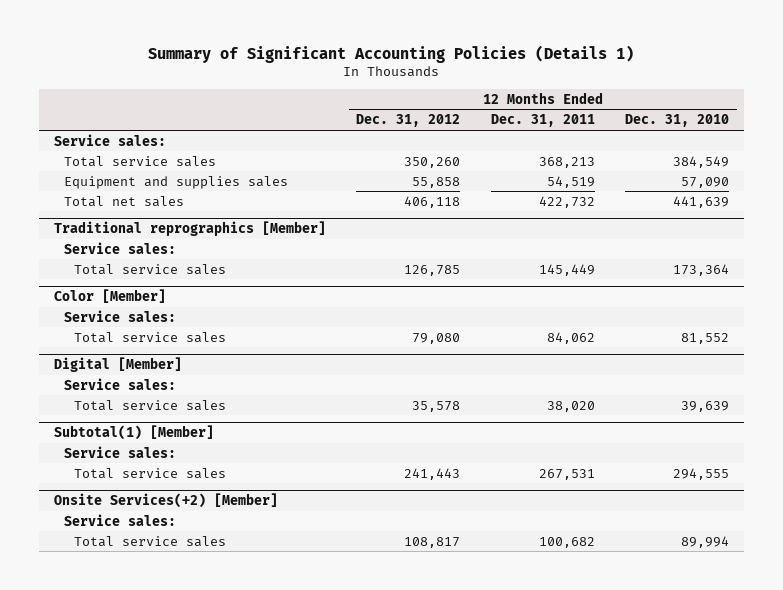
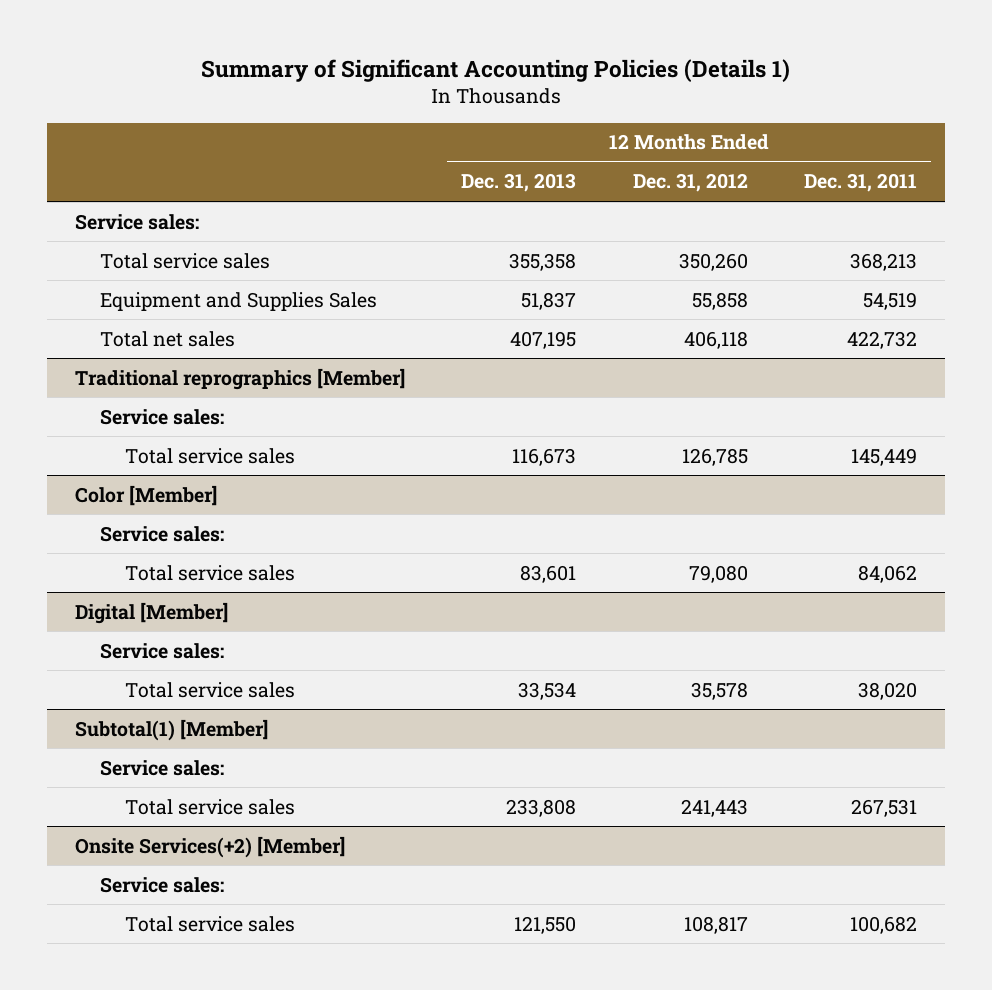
[624,114,729,128] Dec. 31, 2010 -> none
none -> [461,173,577,193] Dec. 31, 2013
[64,175,289,189] Equipment and supplies sales -> [99,291,377,311] Equipment and Supplies Sales

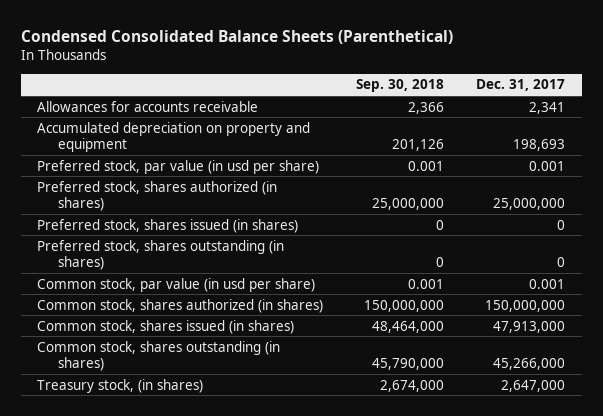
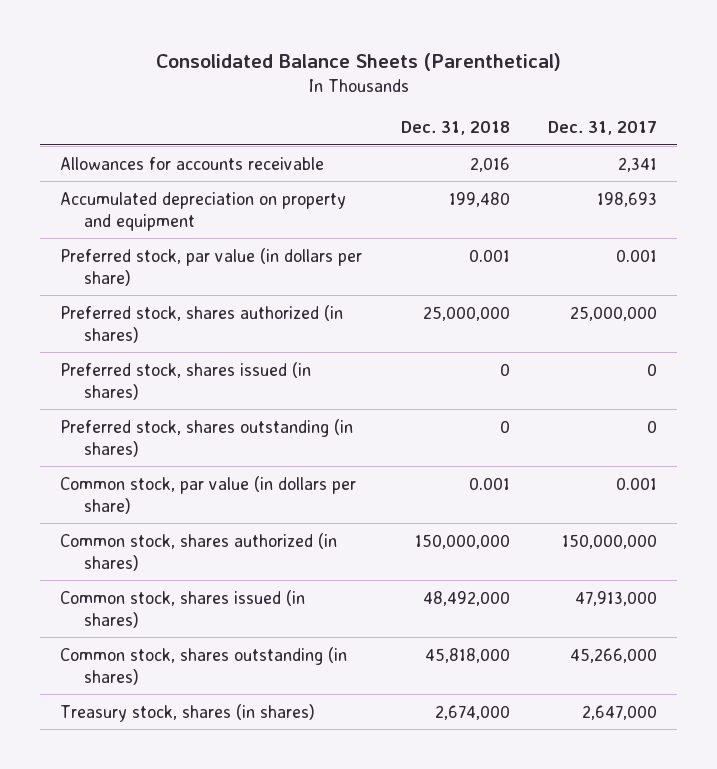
[20,29,453,44] Condensed Consolidated Balance Sheets (Parenthetical) -> [155,52,561,71] Consolidated Balance Sheets (Parenthetical)
[355,79,444,93] Sep. 30, 2018 -> none
none -> [400,120,510,135] Dec. 31, 2018
[37,159,320,174] Preferred stock, par value (in usd per share) -> [59,247,362,286] Preferred stock, par value (in dollars per share)
[37,277,316,292] Common stock, par value (in usd per share) -> [59,475,356,514] Common stock, par value (in dollars per share)
[37,378,204,393] Treasury stock, (in shares) -> [59,703,315,722] Treasury stock, shares (in shares)

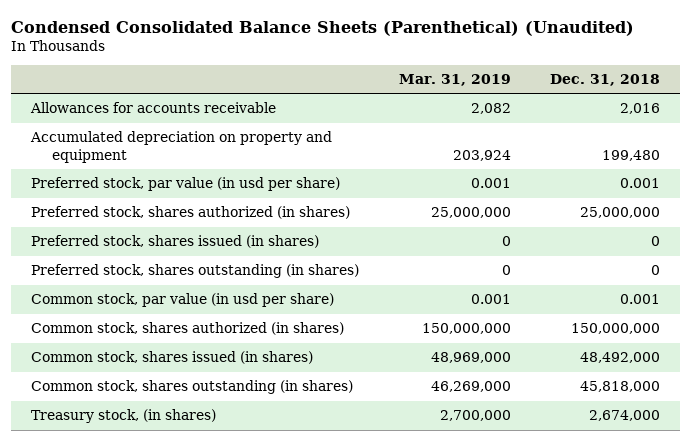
[155,52,561,71] Consolidated Balance Sheets (Parenthetical) -> [11,20,635,36] Condensed Consolidated Balance Sheets (Parenthetical) (Unaudited)
[548,120,658,135] Dec. 31, 2017 -> none
none -> [398,74,511,87] Mar. 31, 2019
[59,247,362,286] Preferred stock, par value (in dollars per share) -> [30,177,340,192] Preferred stock, par value (in usd per share)
[59,475,356,514] Common stock, par value (in dollars per share) -> [30,293,334,308] Common stock, par value (in usd per share)
[59,703,315,722] Treasury stock, shares (in shares) -> [30,409,216,424] Treasury stock, (in shares)

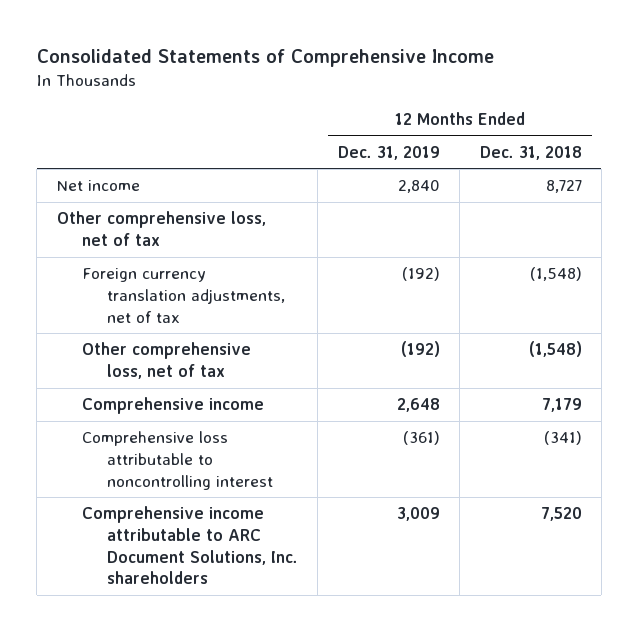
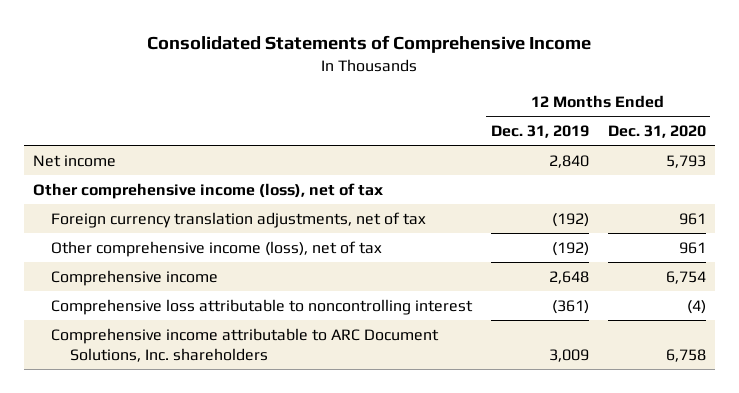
[479,145,582,160] Dec. 31, 2018 -> none
none -> [607,124,706,138] Dec. 31, 2020
[56,211,266,246] Other comprehensive loss, net of tax -> [33,182,384,199] Other comprehensive income (loss), net of tax
[81,342,251,379] Other comprehensive loss, net of tax -> [51,240,383,257] Other comprehensive income (loss), net of tax

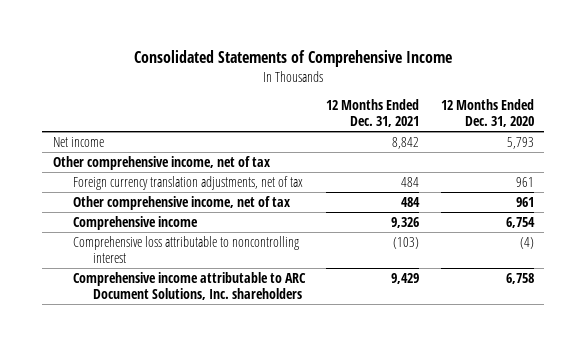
[491,124,590,138] Dec. 31, 2019 -> none
none -> [326,99,420,128] 12 Months Ended Dec. 31, 2021
[33,182,384,199] Other comprehensive income (loss), net of tax -> [52,155,270,170] Other comprehensive income, net of tax
[51,240,383,257] Other comprehensive income (loss), net of tax -> [73,195,291,210] Other comprehensive income, net of tax

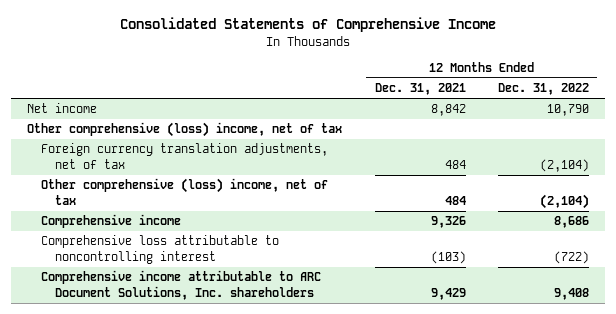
[440,99,534,128] 12 Months Ended Dec. 31, 2020 -> none
none -> [498,83,590,96] Dec. 31, 2022
[52,155,270,170] Other comprehensive income, net of tax -> [27,122,343,138] Other comprehensive (loss) income, net of tax
[73,195,291,210] Other comprehensive income, net of tax -> [40,178,328,205] Other comprehensive (loss) income, net of tax

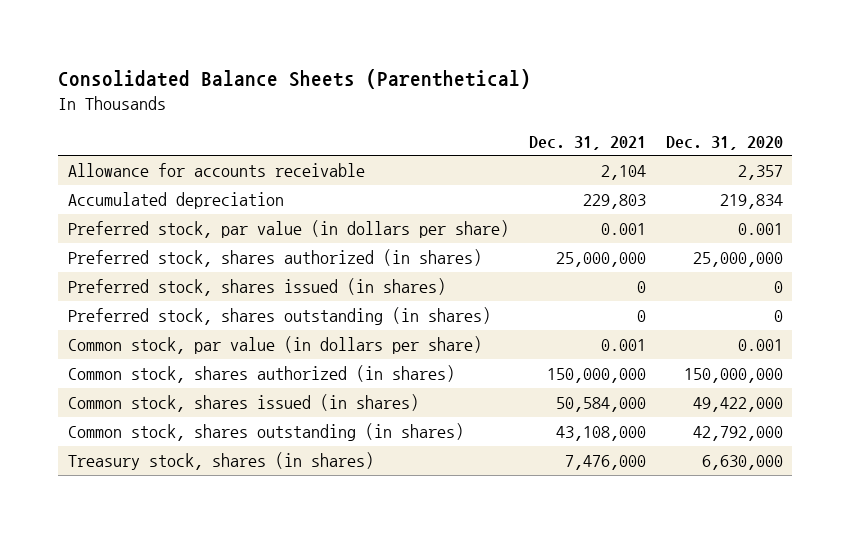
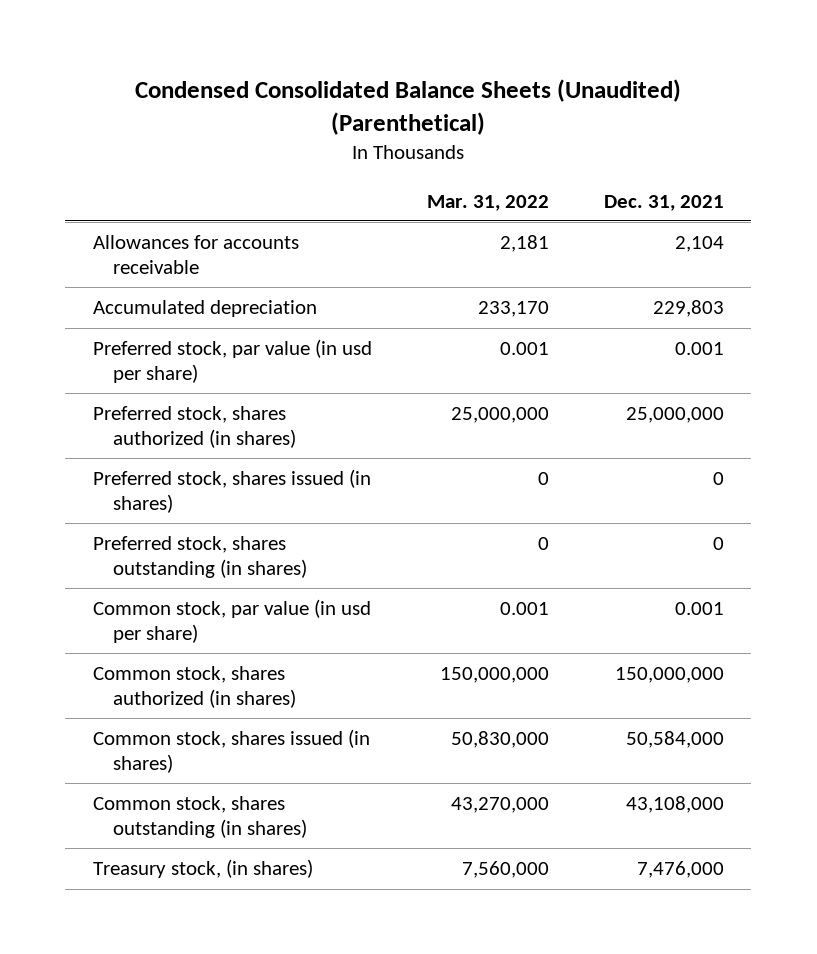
[57,69,531,90] Consolidated Balance Sheets (Parenthetical) -> [135,78,682,135] Condensed Consolidated Balance Sheets (Unaudited) (Parenthetical)
[665,135,783,150] Dec. 31, 2020 -> none
none -> [426,194,549,211] Mar. 31, 2022
[67,162,365,177] Allowance for accounts receivable -> [92,235,299,274] Allowances for accounts receivable
[67,219,509,238] Preferred stock, par value (in dollars per share) -> [92,339,372,383] Preferred stock, par value (in usd per share)
[67,335,482,354] Common stock, par value (in dollars per share) -> [92,599,371,643] Common stock, par value (in usd per share)
[67,451,374,470] Treasury stock, shares (in shares) -> [92,859,313,879] Treasury stock, (in shares)

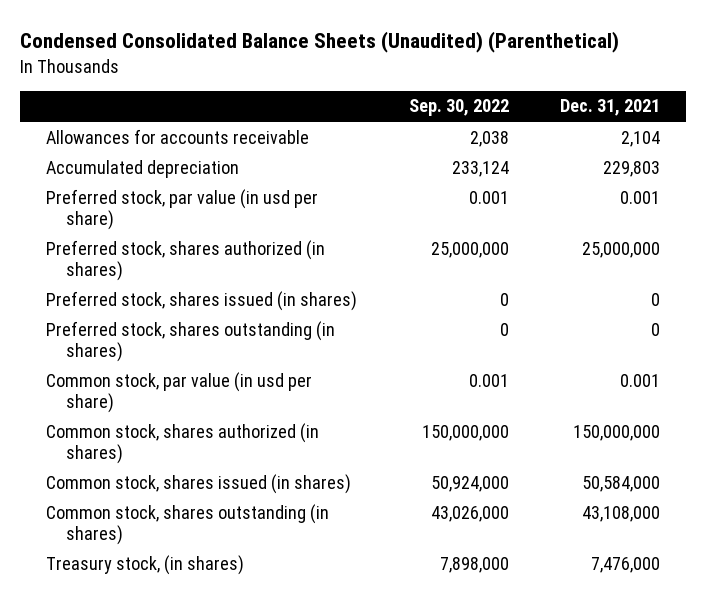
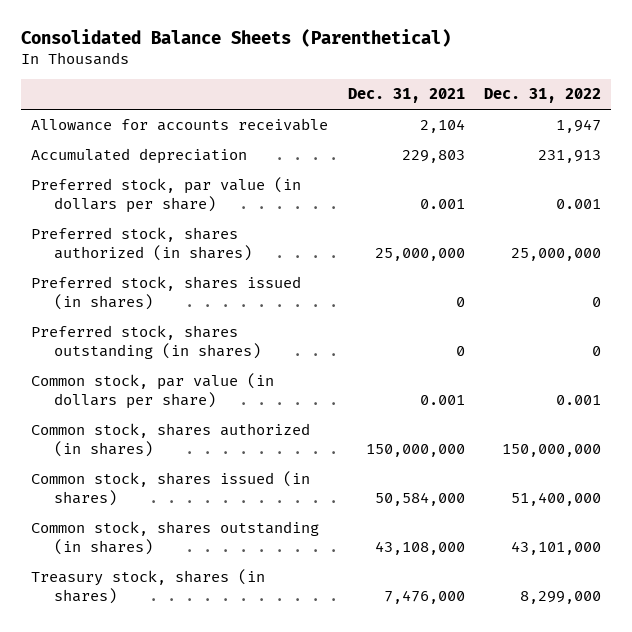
[20,31,620,54] Condensed Consolidated Balance Sheets (Unaudited) (Parenthetical) -> [21,29,452,48] Consolidated Balance Sheets (Parenthetical)
[408,99,509,117] Sep. 30, 2022 -> none
none -> [484,88,602,104] Dec. 31, 2022
[45,128,309,144] Allowances for accounts receivable -> [30,118,328,132] Allowance for accounts receivable
[45,188,318,230] Preferred stock, par value (in usd per share) -> [30,177,301,214] Preferred stock, par value (in dollars per share)
[45,371,312,413] Common stock, par value (in usd per share) -> [30,373,274,410] Common stock, par value (in dollars per share)
[45,554,244,575] Treasury stock, (in shares) -> [30,569,265,605] Treasury stock, shares (in shares)

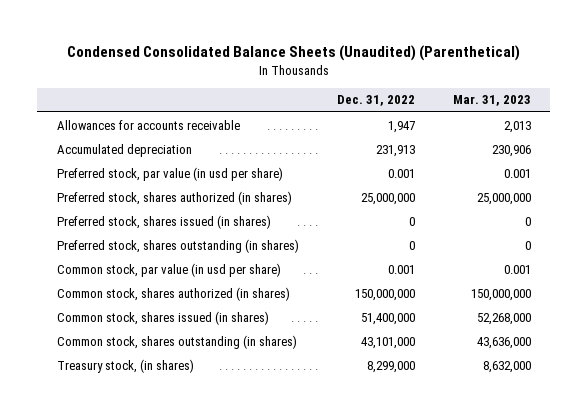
[21,29,452,48] Consolidated Balance Sheets (Parenthetical) -> [66,45,520,62] Condensed Consolidated Balance Sheets (Unaudited) (Parenthetical)
[347,88,465,104] Dec. 31, 2021 -> none
none -> [453,95,532,107] Mar. 31, 2023
[30,118,328,132] Allowance for accounts receivable -> [56,119,240,130] Allowances for accounts receivable
[30,177,301,214] Preferred stock, par value (in dollars per share) -> [56,166,283,181] Preferred stock, par value (in usd per share)
[30,373,274,410] Common stock, par value (in dollars per share) -> [56,262,281,277] Common stock, par value (in usd per share)
[30,569,265,605] Treasury stock, shares (in shares) -> [56,358,194,373] Treasury stock, (in shares)

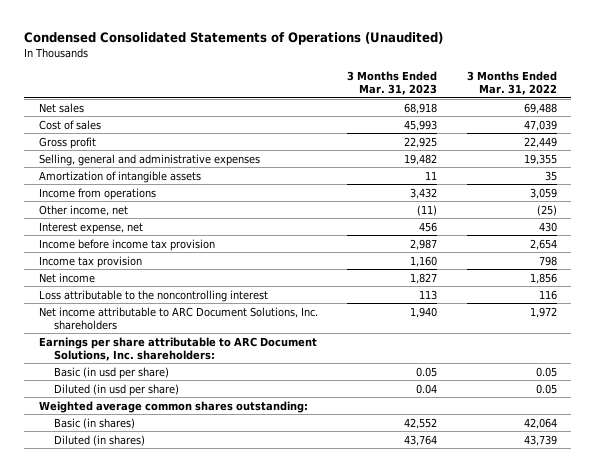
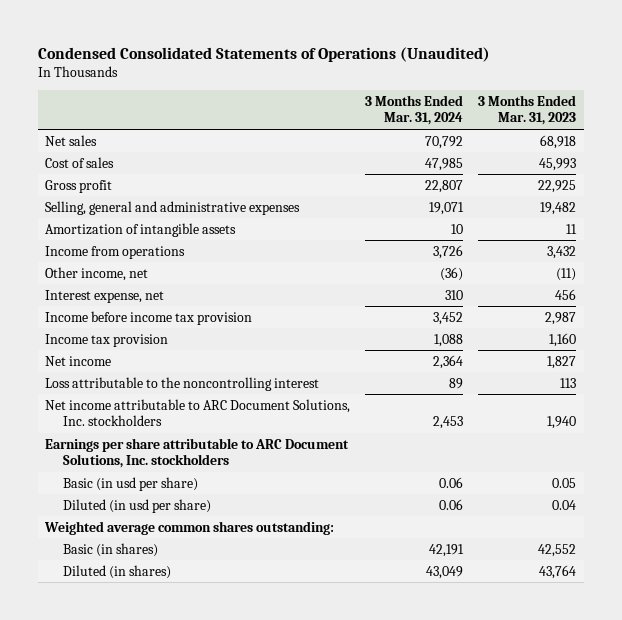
[466,71,557,96] 3 Months Ended Mar. 31, 2022 -> none
none -> [365,94,464,126] 3 Months Ended Mar. 31, 2024
[39,306,319,330] Net income attributable to ARC Document Solutions, Inc. shareholders -> [45,398,351,427] Net income attributable to ARC Document Solutions, Inc. stockholders
[39,336,318,361] Earnings per share attributable to ARC Document Solutions, Inc. shareholders: -> [45,437,350,469] Earnings per share attributable to ARC Document Solutions, Inc. stockholders

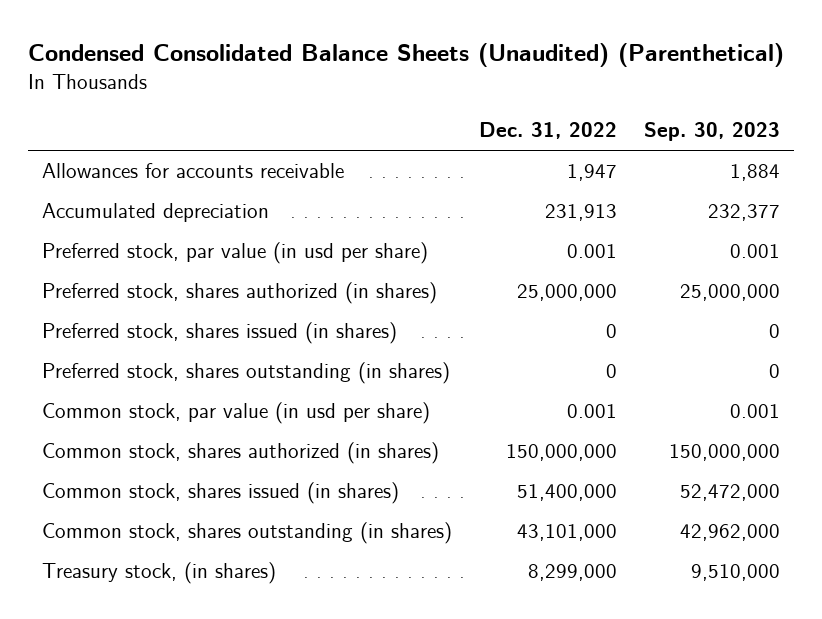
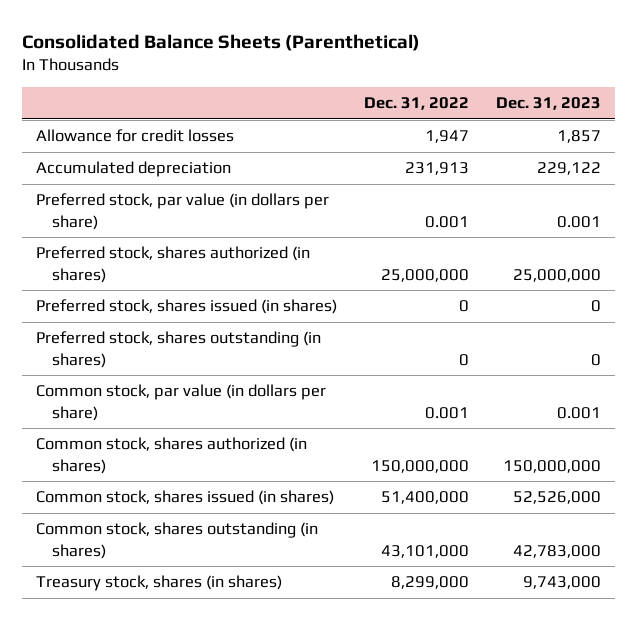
[28,42,785,67] Condensed Consolidated Balance Sheets (Unaudited) (Parenthetical) -> [22,34,421,52] Consolidated Balance Sheets (Parenthetical)
[644,122,781,142] Sep. 30, 2023 -> none
none -> [496,97,602,111] Dec. 31, 2023
[41,163,344,179] Allowances for accounts receivable -> [35,129,234,143] Allowance for credit losses
[41,242,428,265] Preferred stock, par value (in usd per share) -> [35,193,329,230] Preferred stock, par value (in dollars per share)
[41,402,430,425] Common stock, par value (in usd per share) -> [35,384,326,421] Common stock, par value (in dollars per share)
[41,562,276,585] Treasury stock, (in shares) -> [35,575,282,592] Treasury stock, shares (in shares)

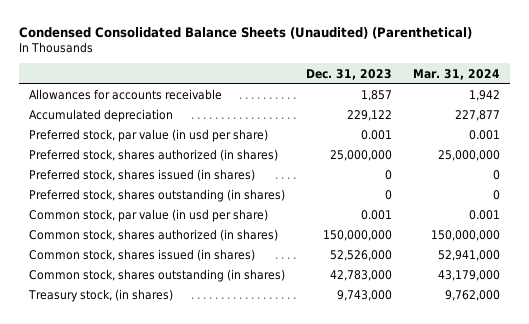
[22,34,421,52] Consolidated Balance Sheets (Parenthetical) -> [18,26,472,39] Condensed Consolidated Balance Sheets (Unaudited) (Parenthetical)
[364,97,470,111] Dec. 31, 2022 -> none
none -> [412,68,500,80] Mar. 31, 2024
[35,129,234,143] Allowance for credit losses -> [29,89,223,101] Allowances for accounts receivable
[35,193,329,230] Preferred stock, par value (in dollars per share) -> [29,129,269,143] Preferred stock, par value (in usd per share)
[35,384,326,421] Common stock, par value (in dollars per share) -> [29,209,269,223] Common stock, par value (in usd per share)
[35,575,282,592] Treasury stock, shares (in shares) -> [28,289,174,303] Treasury stock, (in shares)

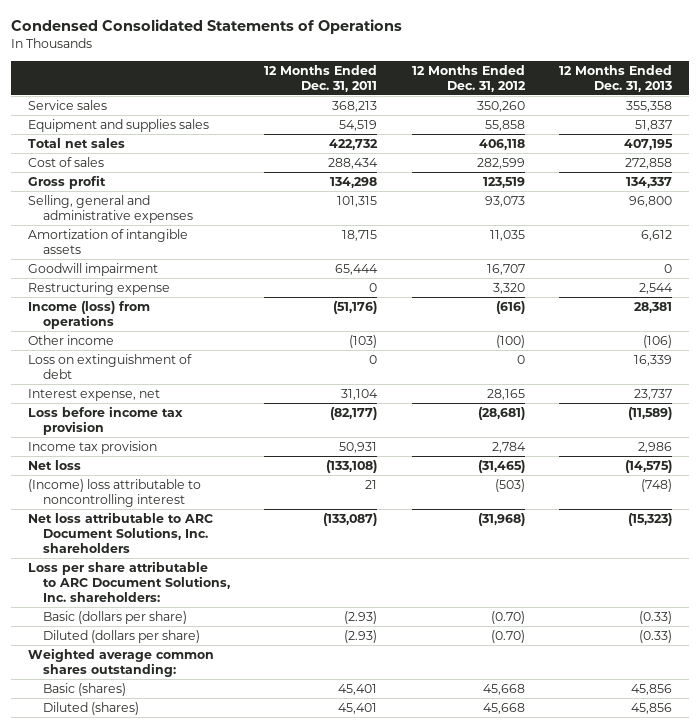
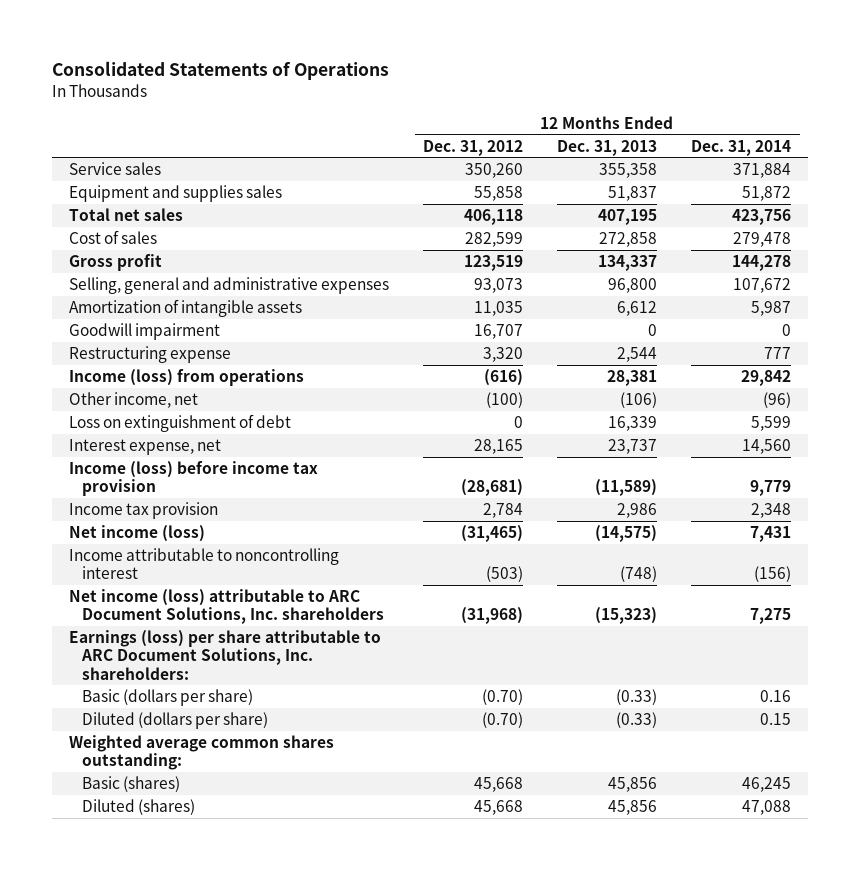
[10,18,402,34] Condensed Consolidated Statements of Operations -> [52,61,390,81] Consolidated Statements of Operations
[264,64,378,92] 12 Months Ended Dec. 31, 2011 -> none
none -> [691,139,792,156] Dec. 31, 2014
[27,334,114,345] Other income -> [69,391,199,408] Other income, net
[27,405,183,435] Loss before income tax provision -> [69,460,319,497] Income (loss) before income tax provision
[27,459,81,470] Net loss -> [69,524,206,542] Net income (loss)
[27,478,201,507] (Income) loss attributable to noncontrolling interest -> [69,547,340,580] Income attributable to noncontrolling interest
[27,511,213,553] Net loss attributable to ARC Document Solutions, Inc. shareholders -> [69,588,385,625] Net income (loss) attributable to ARC Document Solutions, Inc. shareholders
[27,560,231,602] Loss per share attributable to ARC Document Solutions, Inc. shareholders: -> [69,629,382,680] Earnings (loss) per share attributable to ARC Document Solutions, Inc. shareholders:

